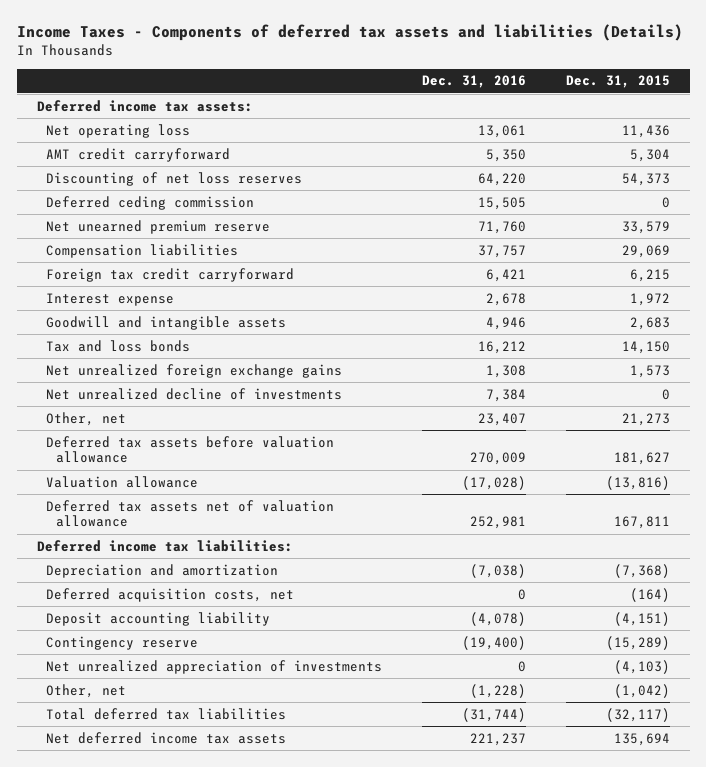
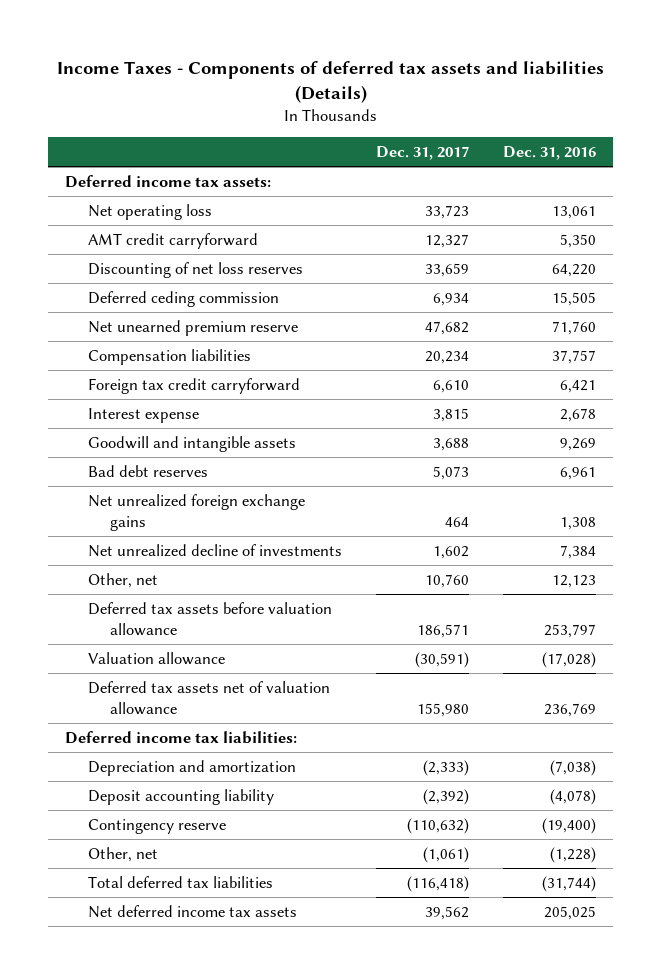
[565,75,670,89] Dec. 31, 2015 -> none
none -> [375,145,469,160] Dec. 31, 2017
[46,339,191,352] Tax and loss bonds -> none
[485,316,526,330] 4,946 -> [559,437,596,451] 9,269
none -> [87,464,208,477] Bad debt reserves
[477,412,526,426] 23,407 -> [551,574,596,588] 12,123
[469,452,526,466] 270,009 -> [543,623,596,638] 253,797
[469,516,526,530] 252,981 -> [543,702,596,717] 236,769
[46,587,295,602] Deferred acquisition costs, net -> none
[46,659,383,674] Net unrealized appreciation of investments -> none
[469,732,526,746] 221,237 -> [543,905,596,920] 205,025

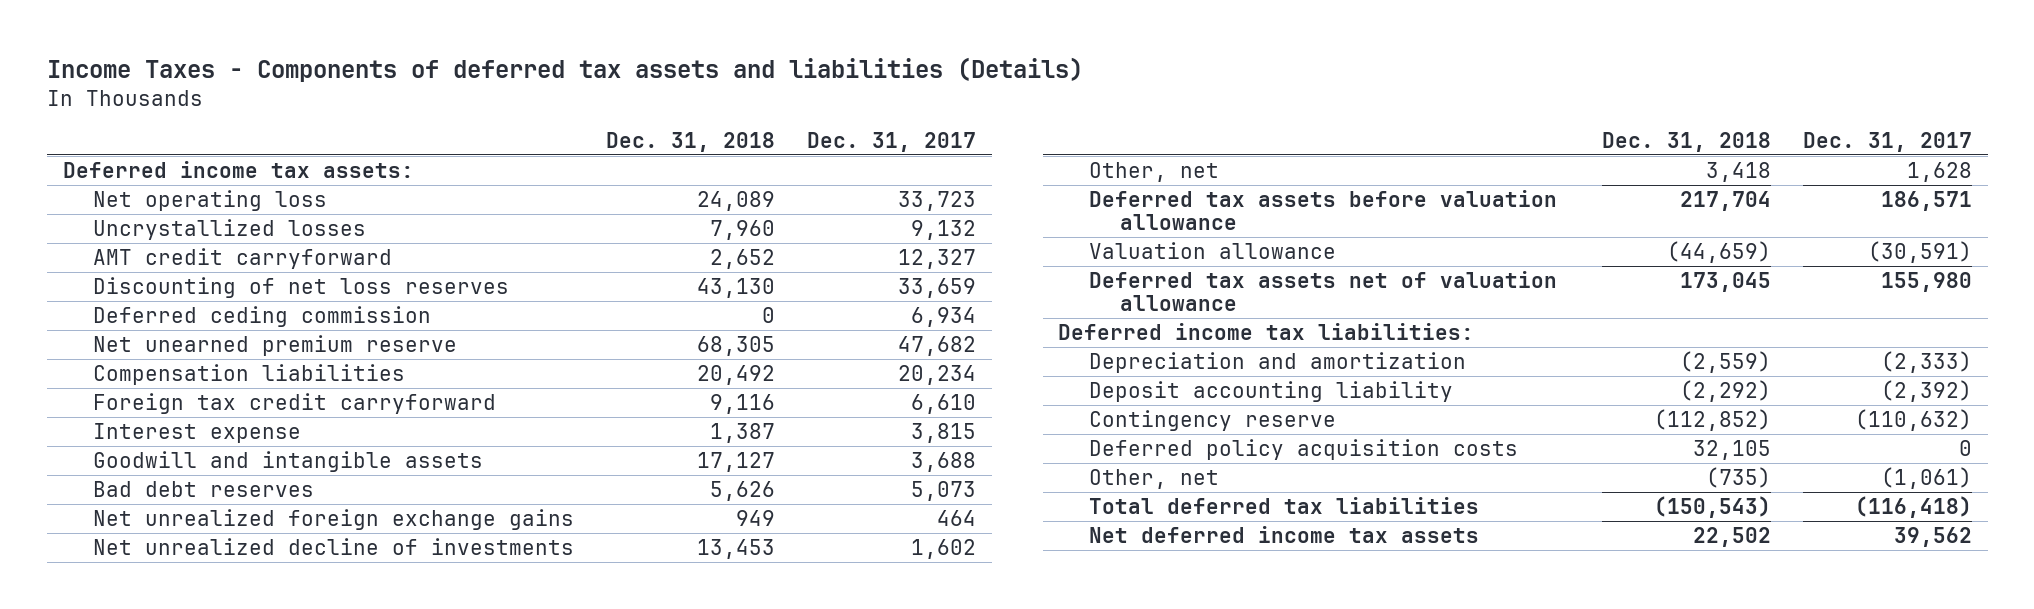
[502,145,596,160] Dec. 31, 2016 -> none
none -> [606,131,776,152] Dec. 31, 2018
none -> [93,218,367,240] Uncrystallized losses
[424,573,469,588] 10,760 -> [1906,161,1972,182] 1,628
none -> [1089,438,1519,460] Deferred policy acquisition costs

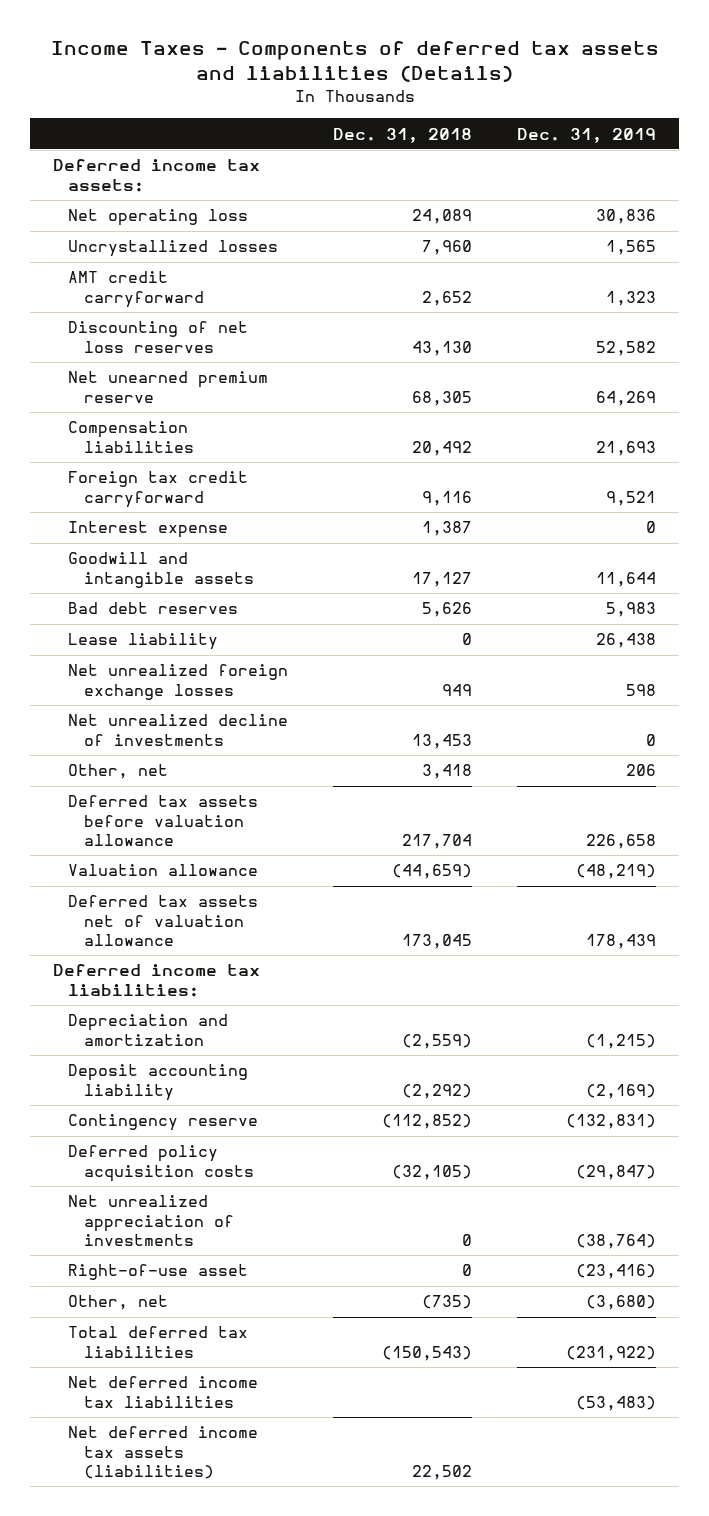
[806,131,976,152] Dec. 31, 2017 -> none
none -> [517,127,657,143] Dec. 31, 2019
[93,305,432,327] Deferred ceding commission -> none
none -> [68,633,219,651] Lease liability
[93,508,575,530] Net unrealized foreign exchange gains -> [68,664,289,700] Net unrealized foreign exchange losses
[1692,439,1771,460] 32,105 -> [392,1164,473,1180] (32,105)
none -> [68,1195,234,1246] Net unrealized appreciation of investments
none -> [68,1264,249,1281] Right-of-use asset
none -> [68,1376,259,1408] Net deferred income tax liabilities
[1089,525,1480,543] Net deferred income tax assets -> [68,1426,259,1479] Net deferred income tax assets (liabilities)

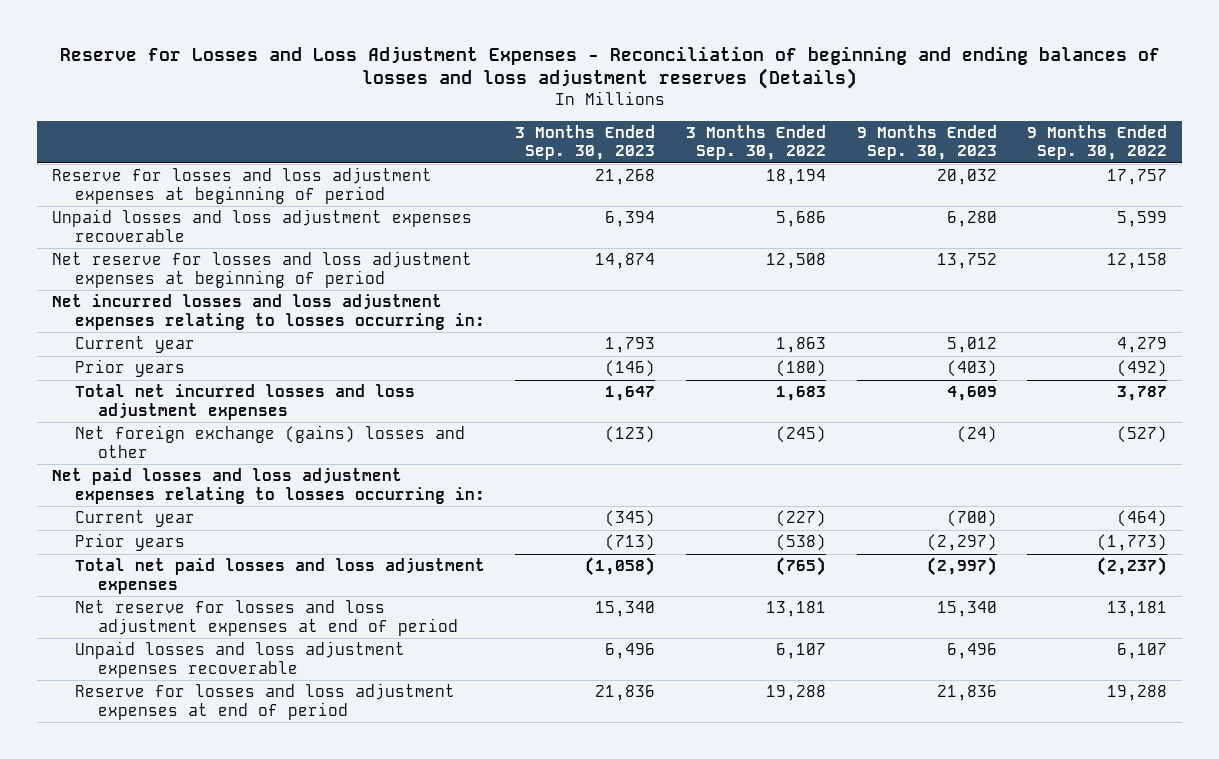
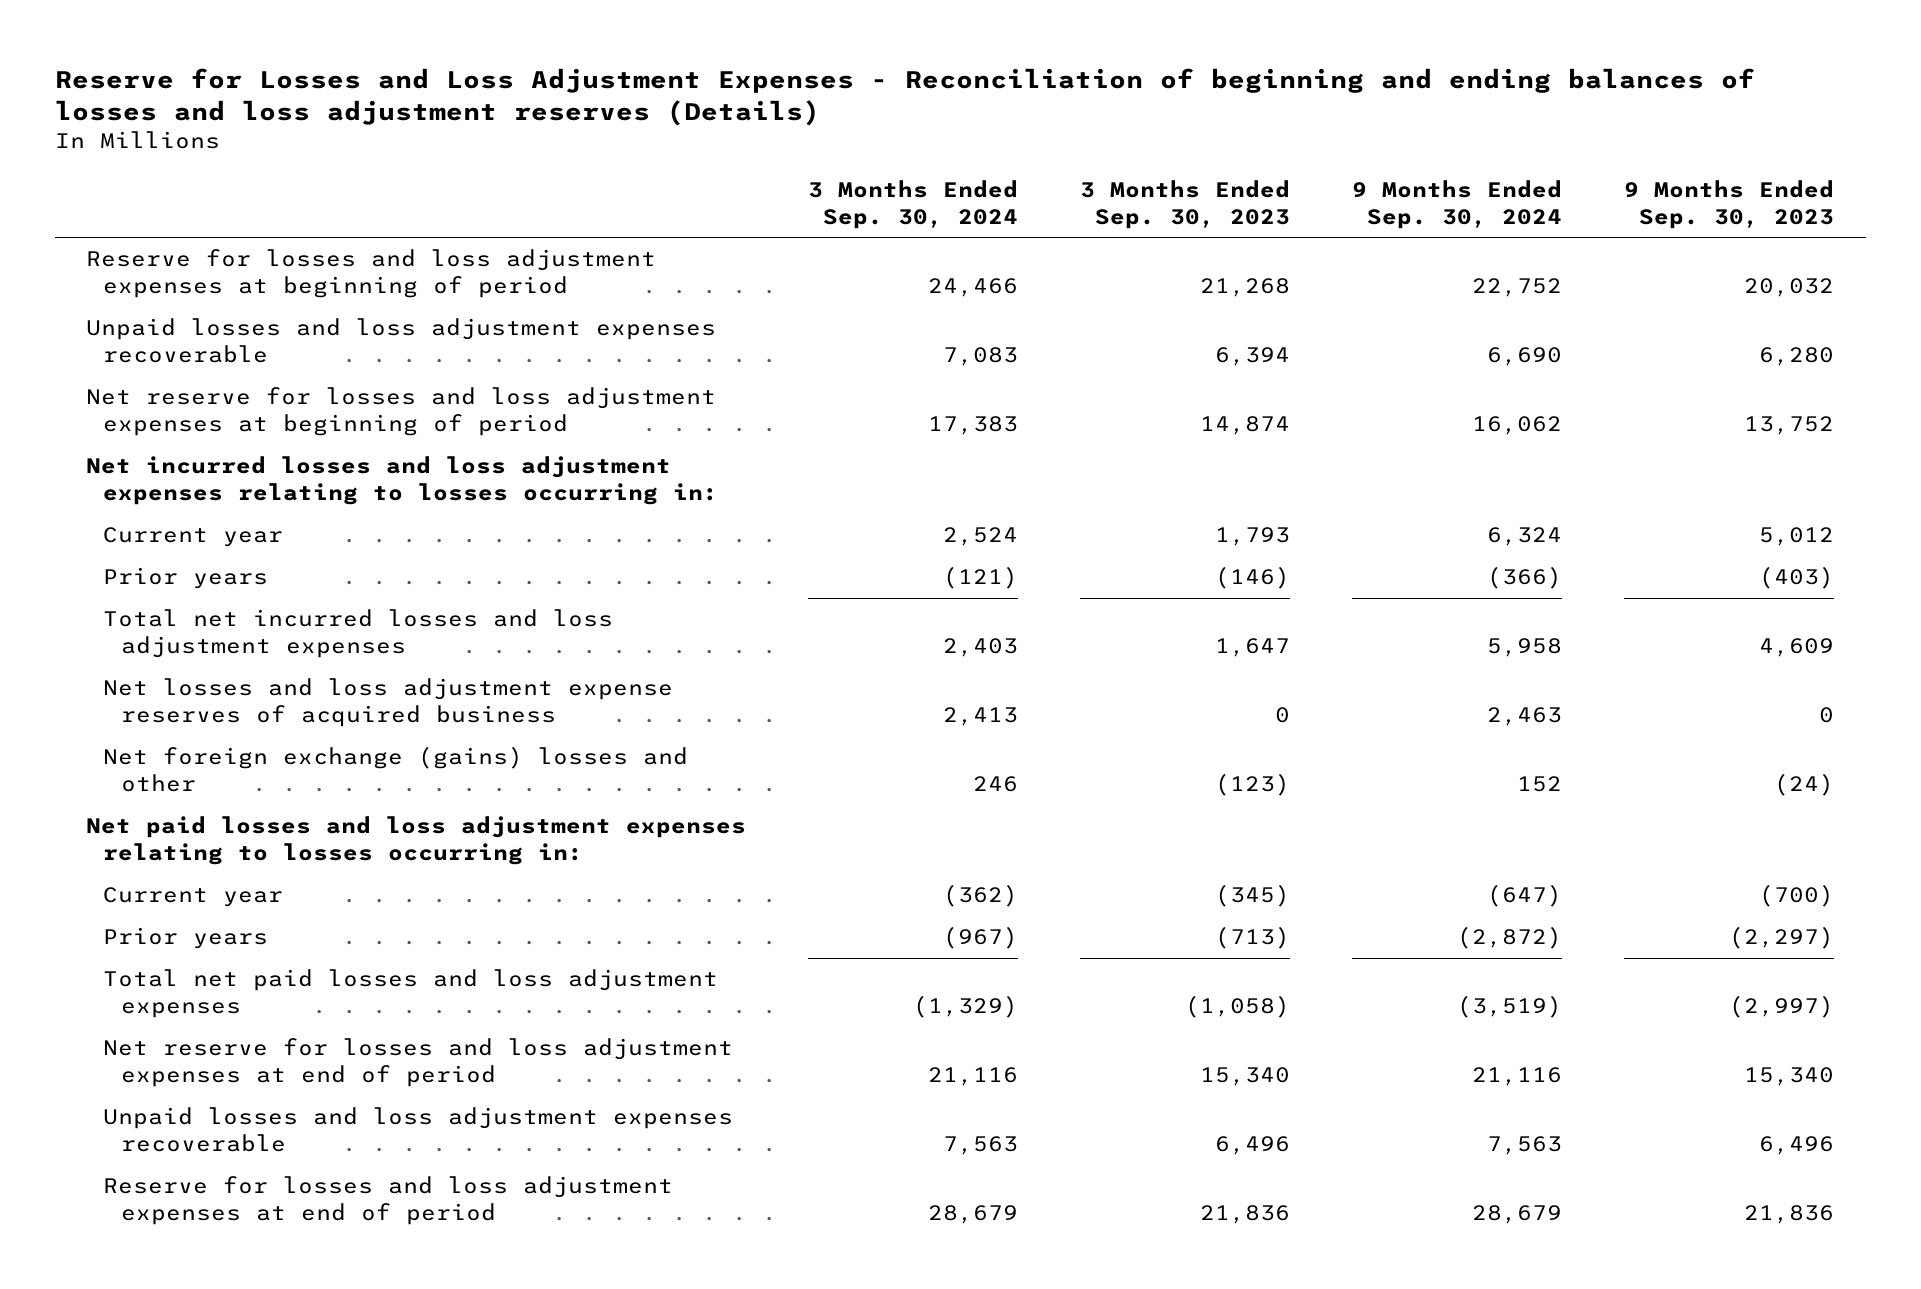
[686,124,827,161] 3 Months Ended Sep. 30, 2022 -> none
[1027,124,1168,161] 9 Months Ended Sep. 30, 2022 -> none
none -> [808,180,1019,229] 3 Months Ended Sep. 30, 2024
none -> [1352,180,1563,229] 9 Months Ended Sep. 30, 2024
none -> [103,678,674,727] Net losses and loss adjustment expense reserves of acquired business

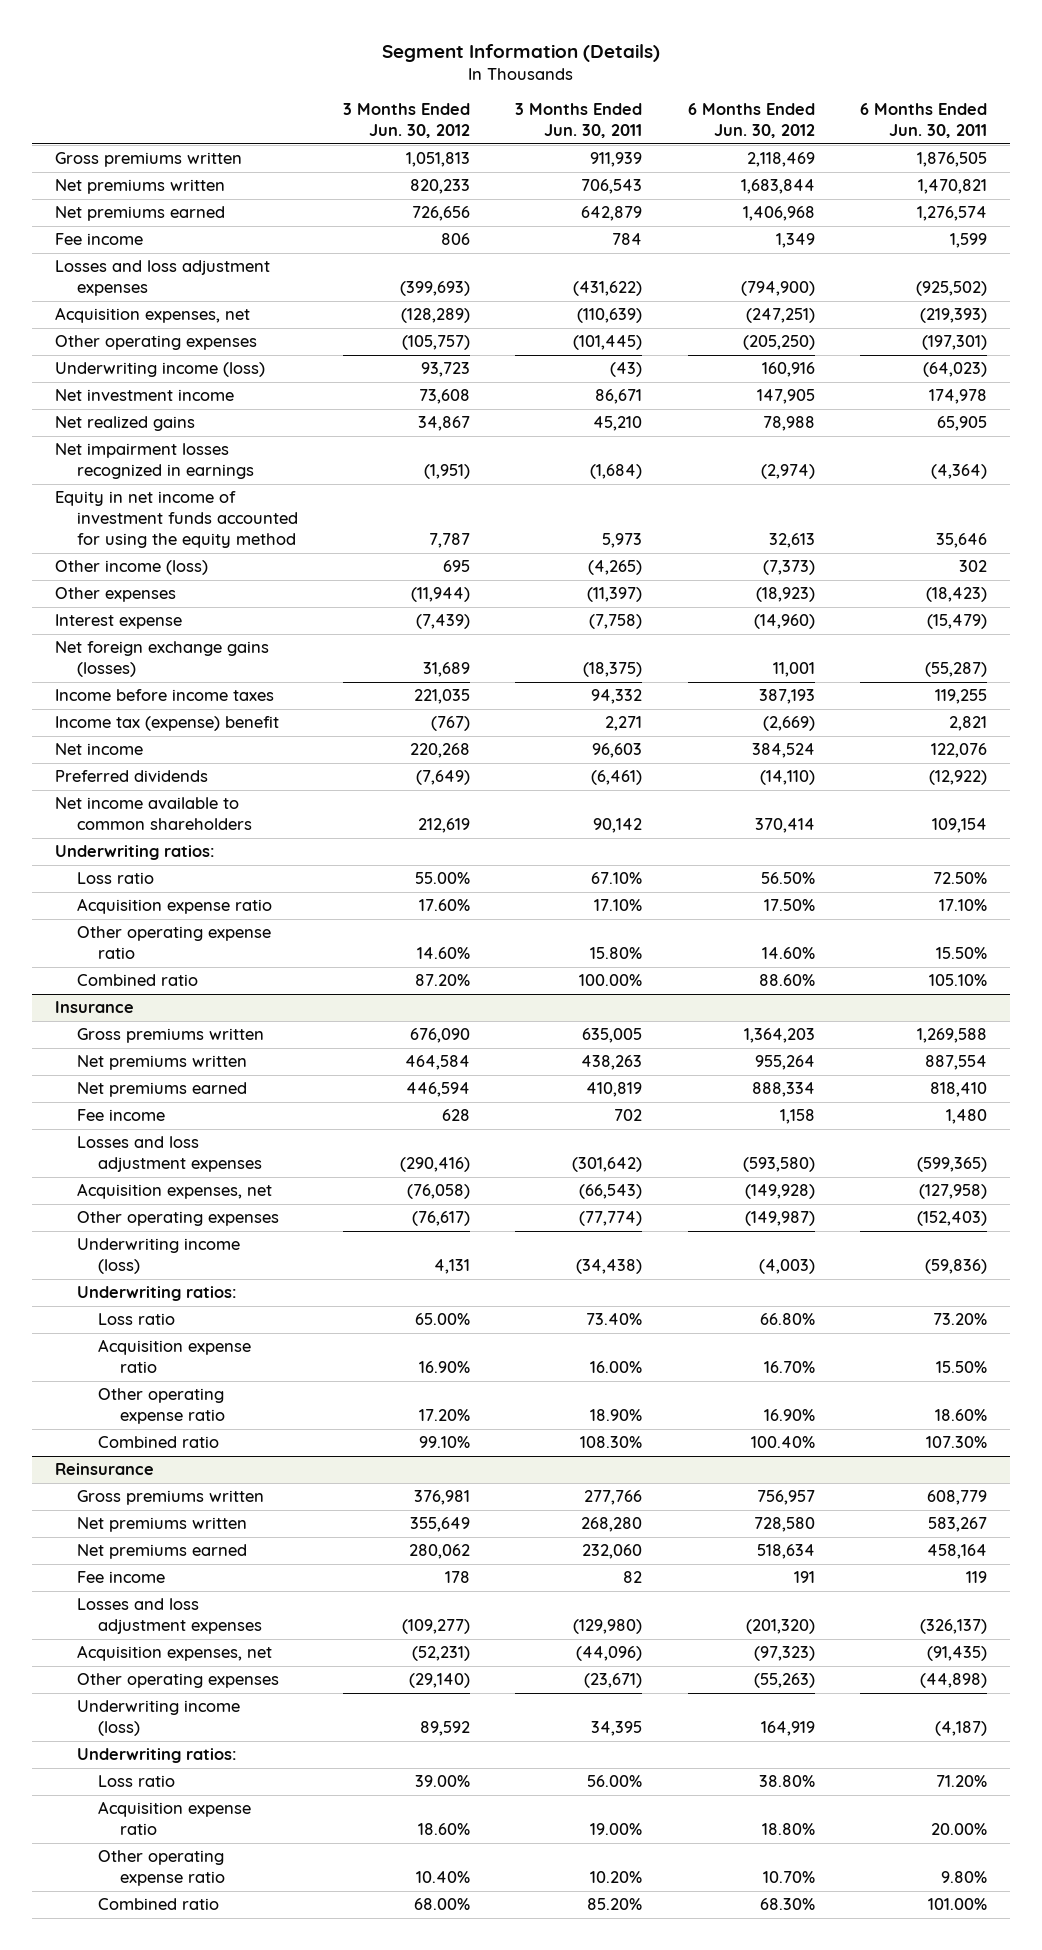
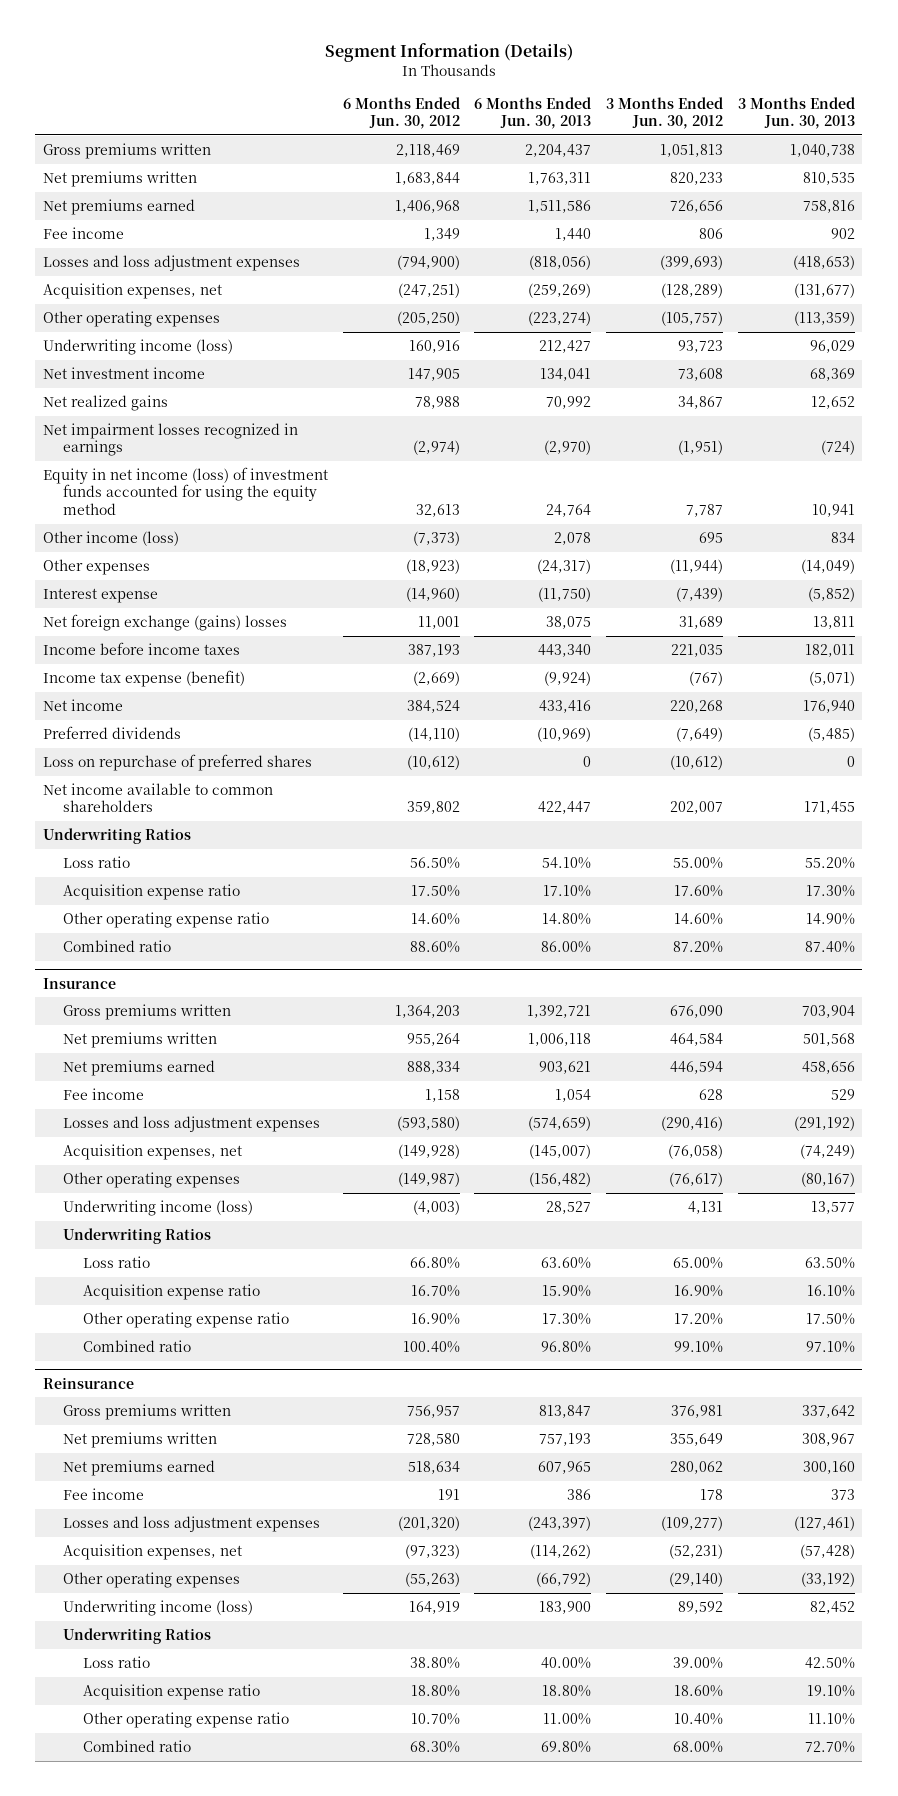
[515,103,643,139] 3 Months Ended Jun. 30, 2011 -> none
[860,103,988,139] 6 Months Ended Jun. 30, 2011 -> none
none -> [474,96,592,129] 6 Months Ended Jun. 30, 2013
none -> [738,96,856,129] 3 Months Ended Jun. 30, 2013
[54,491,298,549] Equity in net income of investment funds accounted for using the equity method -> [42,466,328,515] Equity in net income (loss) of investment funds accounted for using the equity method
[54,641,269,678] Net foreign exchange gains (losses) -> [42,613,287,631] Net foreign exchange (gains) losses
[54,716,279,732] Income tax (expense) benefit -> [42,669,245,687] Income tax expense (benefit)
none -> [42,753,312,771] Loss on repurchase of preferred shares
[418,818,471,834] 212,619 -> [670,801,724,815] 202,007
[754,818,815,834] 370,414 -> [406,801,460,815] 359,802
[54,845,215,861] Underwriting ratios: -> [42,827,191,844] Underwriting Ratios
[76,1286,237,1302] Underwriting ratios: -> [62,1227,211,1244] Underwriting Ratios
[76,1748,237,1764] Underwriting ratios: -> [62,1627,211,1644] Underwriting Ratios

